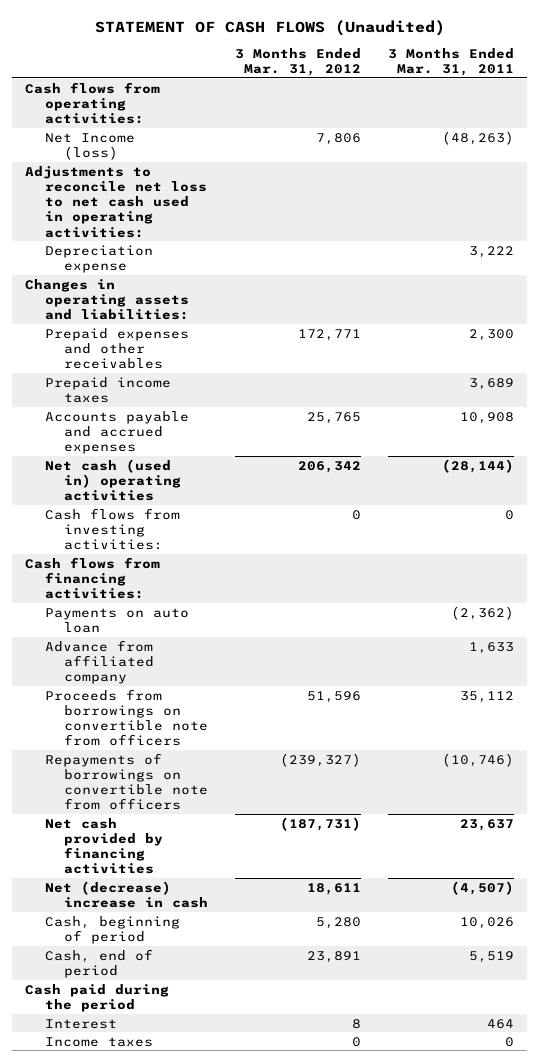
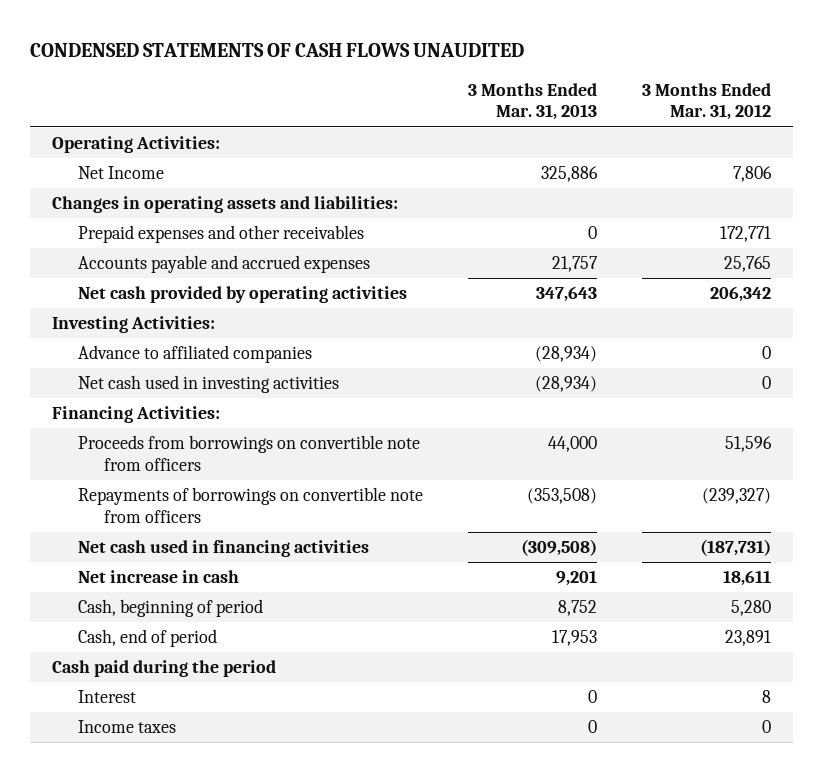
[94,19,445,36] STATEMENT OF CASH FLOWS (Unaudited) -> [30,43,525,58] CONDENSED STATEMENTS OF CASH FLOWS UNAUDITED
[387,47,514,76] 3 Months Ended Mar. 31, 2011 -> none
none -> [468,82,598,121] 3 Months Ended Mar. 31, 2013
[25,81,161,125] Cash flows from operating activities: -> none
[25,165,207,238] Adjustments to reconcile net loss to net cash used in operating activities: -> none
[44,244,153,273] Depreciation expense -> none
none -> [52,136,221,154] Operating Activities:
[44,132,135,160] Net Income (loss) -> [78,166,165,180] Net Income
[44,376,171,403] Prepaid income taxes -> none
[25,556,161,600] Cash flows from financing activities: -> none
[44,607,189,633] Payments on auto loan -> none
[44,639,154,685] Advance from affiliated company -> none
[44,458,181,502] Net cash (used in) operating activities -> [78,286,408,304] Net cash provided by operating activities
none -> [52,316,216,334] Investing Activities:
none -> [78,345,313,364] Advance to affiliated companies
[44,507,180,551] Cash flows from investing activities: -> [78,375,340,394] Net cash used in investing activities
none -> [52,406,221,424] Financing Activities:
[44,817,163,875] Net cash provided by financing activities -> [78,540,370,558] Net cash used in financing activities
[44,880,208,908] Net (decrease) increase in cash -> [78,570,240,584] Net increase in cash

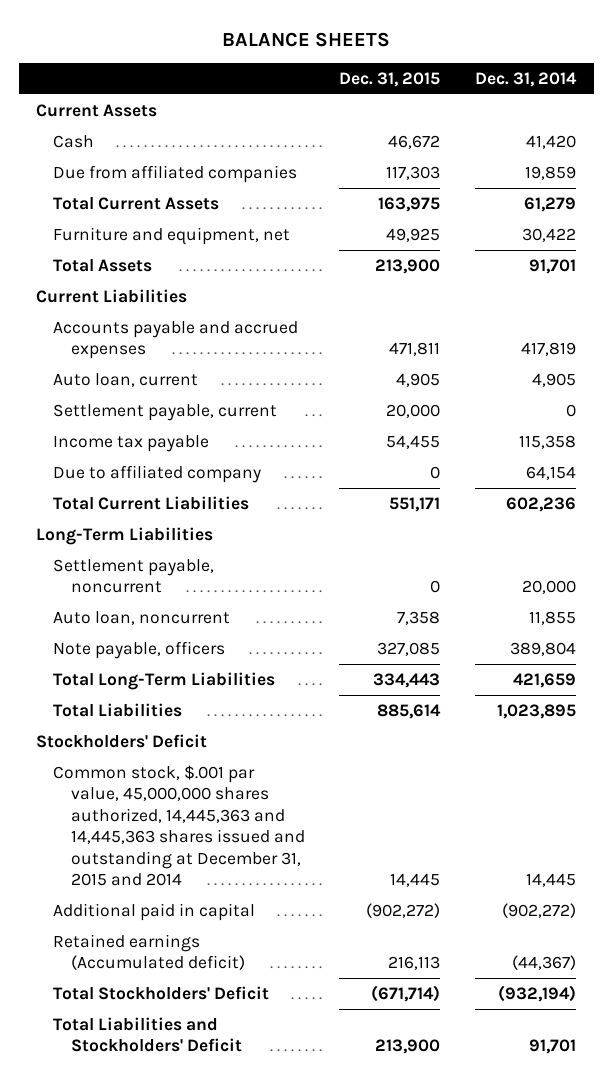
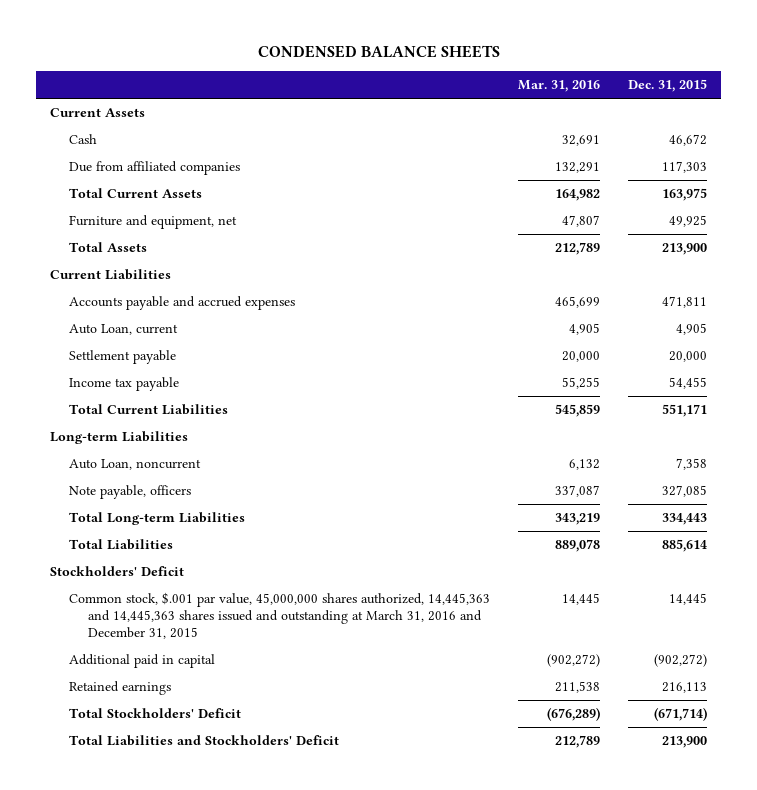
[222,31,391,47] BALANCE SHEETS -> [257,45,500,59] CONDENSED BALANCE SHEETS
[475,71,578,87] Dec. 31, 2014 -> none
none -> [518,80,601,93] Mar. 31, 2016
[53,372,199,387] Auto loan, current -> [69,323,179,335] Auto Loan, current
[53,403,278,421] Settlement payable, current -> [69,349,177,364] Settlement payable
[53,464,262,483] Due to affiliated company -> none
[53,558,215,594] Settlement payable, noncurrent -> none
[36,526,214,545] Long-Term Liabilities -> [50,430,189,444] Long-term Liabilities
[53,610,231,625] Auto loan, noncurrent -> [69,458,202,470] Auto Loan, noncurrent
[53,671,276,690] Total Long-Term Liabilities -> [69,511,246,525] Total Long-term Liabilities
[53,764,305,887] Common stock, $.001 par value, 45,000,000 shares authorized, 14,445,363 and 14,445,363 shares issued and outstanding at December 31, 2015 and 2014 -> [69,591,491,639] Common stock, $.001 par value, 45,000,000 shares authorized, 14,445,363 and 14,445,363 shares issued and outstanding at March 31, 2016 and December 31, 2015
[53,933,245,971] Retained earnings (Accumulated deficit) -> [69,680,172,695] Retained earnings

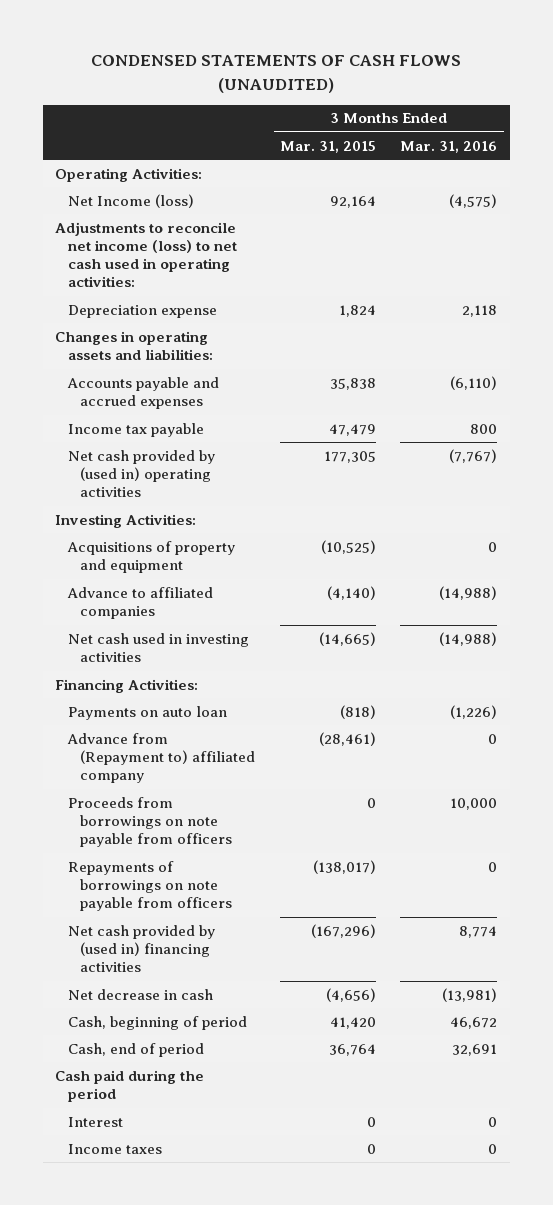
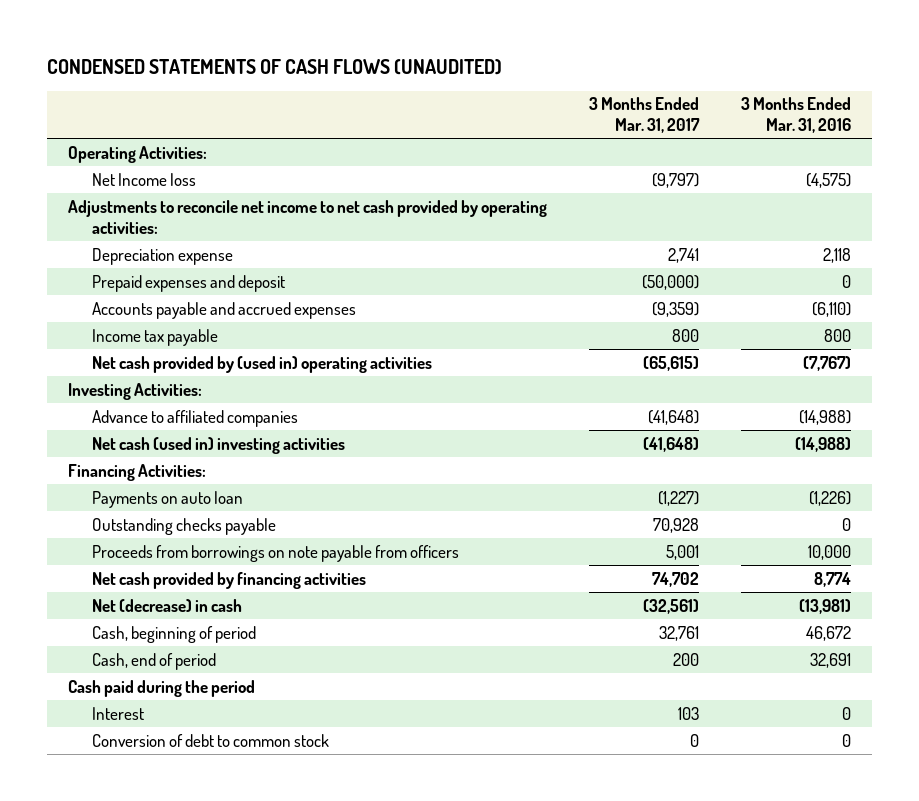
[279,140,376,153] Mar. 31, 2015 -> none
none -> [588,97,700,134] 3 Months Ended Mar. 31, 2017
[67,193,194,208] Net Income (loss) -> [92,172,197,186] Net Income loss
[55,221,237,288] Adjustments to reconcile net income (loss) to net cash used in operating activities: -> [68,199,548,234] Adjustments to reconcile net income to net cash provided by operating activities:
[55,330,213,361] Changes in operating assets and liabilities: -> none
none -> [92,274,286,292] Prepaid expenses and deposit
[66,540,235,574] Acquisitions of property and equipment -> none
[67,632,249,663] Net cash used in investing activities -> [92,436,346,454] Net cash (used in) investing activities
[66,732,256,784] Advance from (Repayment to) affiliated company -> none
none -> [92,517,277,535] Outstanding checks payable
[67,860,233,912] Repayments of borrowings on note payable from officers -> none
[67,924,215,973] Net cash provided by (used in) financing activities -> [92,571,367,589] Net cash provided by financing activities
[67,988,213,1000] Net decrease in cash -> [92,598,243,612] Net (decrease) in cash
[67,1143,162,1154] Income taxes -> none
none -> [92,733,330,747] Conversion of debt to common stock

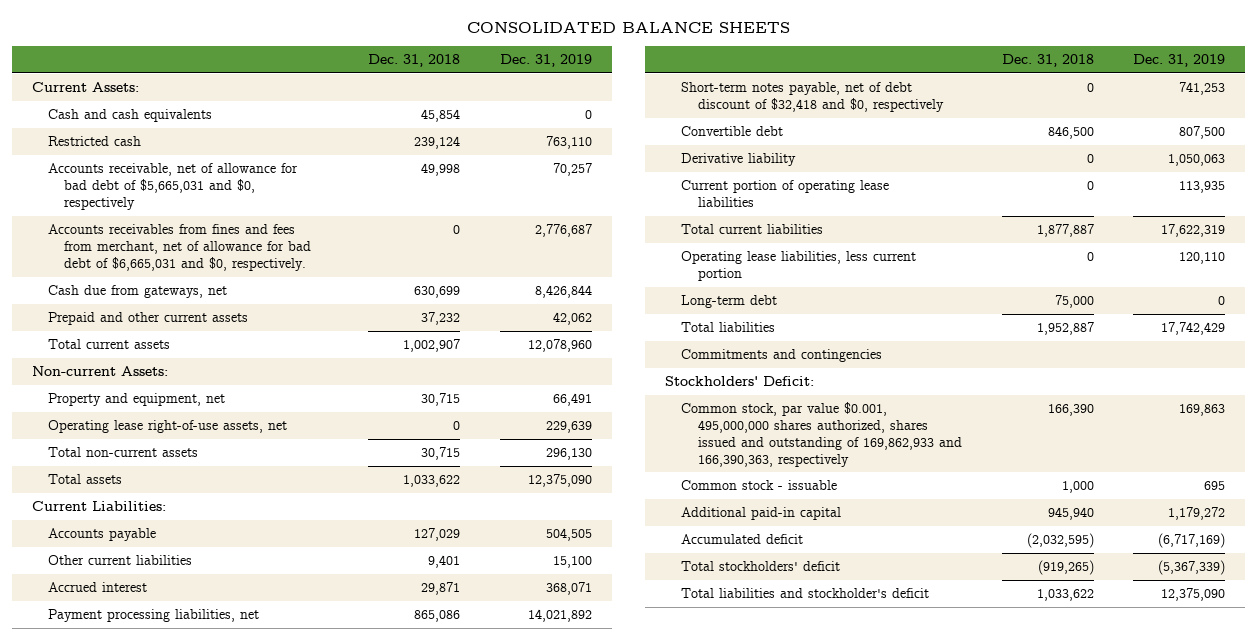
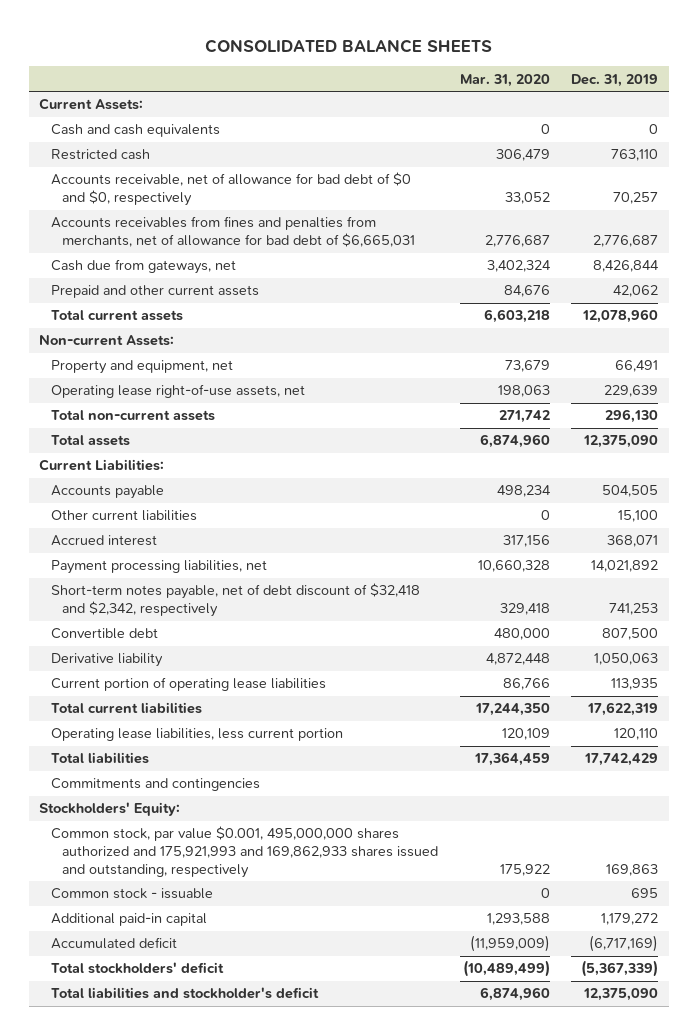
[368,53,461,67] Dec. 31, 2018 -> none
none -> [459,73,550,87] Mar. 31, 2020
[48,163,299,210] Accounts receivable, net of allowance for bad debt of $5,665,031 and $0, respectively -> [50,172,411,207] Accounts receivable, net of allowance for bad debt of $0 and $0, respectively
[48,224,312,271] Accounts receivables from fines and fees from merchant, net of allowance for bad debt of $6,665,031 and $0, respectively. -> [50,216,416,248] Accounts receivables from fines and penalties from merchants, net of allowance for bad debt of $6,665,031
[681,82,944,112] Short-term notes payable, net of debt discount of $32,418 and $0, respectively -> [50,583,420,618] Short-term notes payable, net of debt discount of $32,418 and $2,342, respectively
[681,295,778,309] Long-term debt -> none
[665,376,815,387] Stockholders' Deficit: -> [39,802,181,817] Stockholders' Equity:
[681,402,962,467] Common stock, par value $0.001, 495,000,000 shares authorized, shares issued and outstanding of 169,862,933 and 166,390,363, respectively -> [50,826,439,878] Common stock, par value $0.001, 495,000,000 shares authorized and 175,921,993 and 169,862,933 shares issued and outstanding, respectively

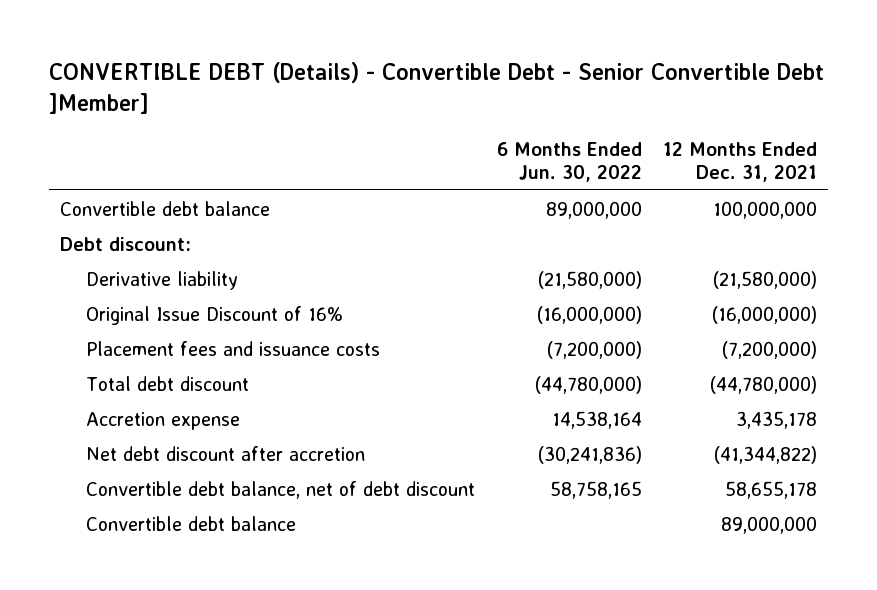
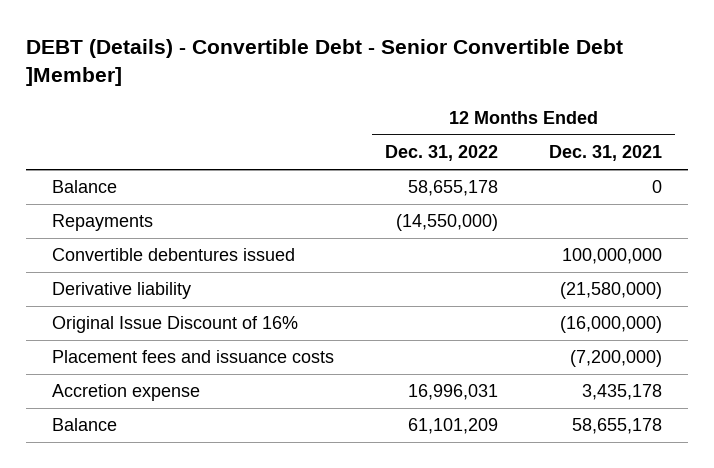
[48,62,824,115] CONVERTIBLE DEBT (Details) - Convertible Debt - Senior Convertible Debt ]Member] -> [25,39,623,87] DEBT (Details) - Convertible Debt - Senior Convertible Debt ]Member]
[496,141,642,183] 6 Months Ended Jun. 30, 2022 -> none
none -> [384,145,498,162] Dec. 31, 2022
[59,236,191,251] Debt discount: -> none
[59,200,270,216] Convertible debt balance -> [51,180,117,194] Balance
[713,200,818,219] 100,000,000 -> [652,180,663,194] 0
none -> [51,214,153,232] Repayments
none -> [51,248,295,262] Convertible debentures issued
[86,375,250,391] Total debt discount -> none
[86,445,366,461] Net debt discount after accretion -> none
[86,480,476,499] Convertible debt balance, net of debt discount -> none
[86,515,297,531] Convertible debt balance -> [51,418,117,432] Balance
[721,515,818,534] 89,000,000 -> [572,418,663,435] 58,655,178

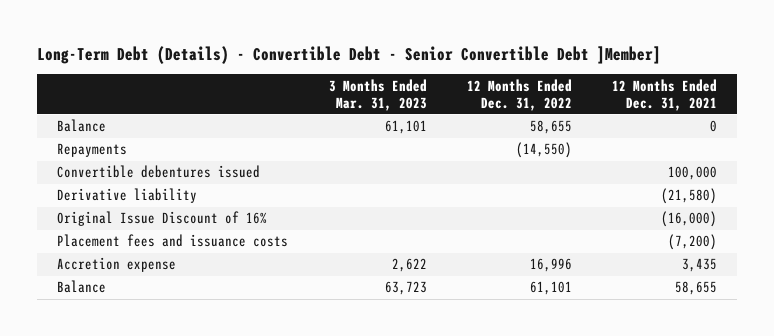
[25,39,623,87] DEBT (Details) - Convertible Debt - Senior Convertible Debt ]Member] -> [37,45,662,64] Long-Term Debt (Details) - Convertible Debt - Senior Convertible Debt ]Member]
none -> [328,78,427,111] 3 Months Ended Mar. 31, 2023
[407,180,498,197] 58,655,178 -> [529,120,572,135] 58,655
[395,214,498,232] (14,550,000) -> [515,142,572,159] (14,550)
[562,248,663,265] 100,000,000 -> [668,166,718,181] 100,000
[560,282,663,300] (21,580,000) -> [661,188,718,205] (21,580)
[560,316,663,334] (16,000,000) -> [661,211,718,228] (16,000)
[570,350,663,368] (7,200,000) -> [668,234,718,251] (7,200)
[407,384,498,401] 16,996,031 -> [529,258,572,273] 16,996
[582,384,663,401] 3,435,178 -> [682,258,718,273] 3,435
[407,418,498,435] 61,101,209 -> [529,281,572,296] 61,101
[572,418,663,435] 58,655,178 -> [675,281,718,296] 58,655

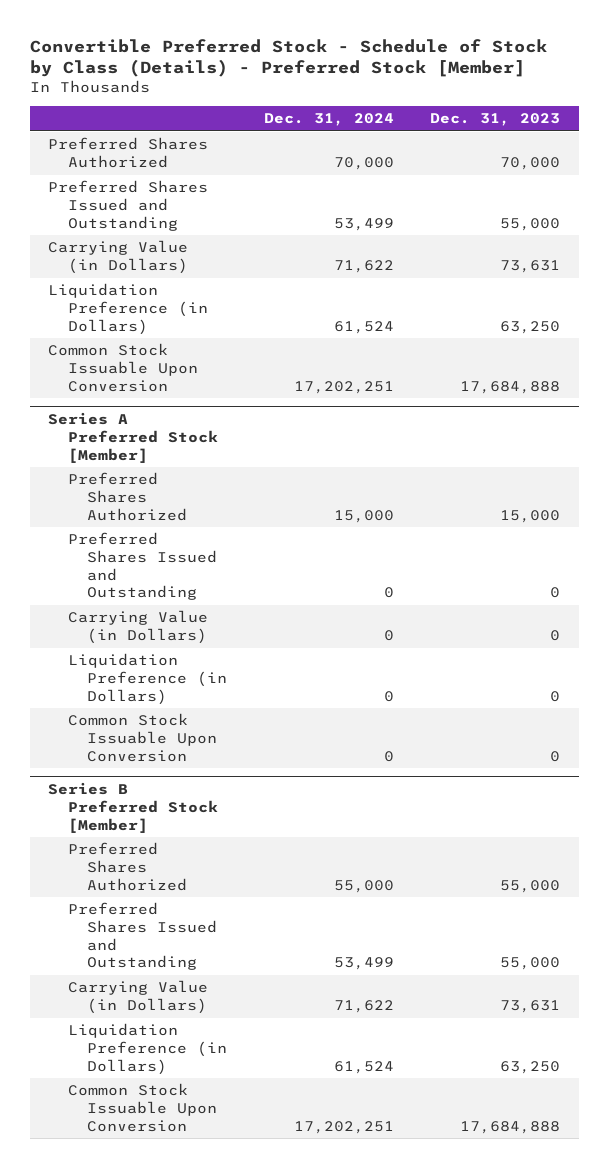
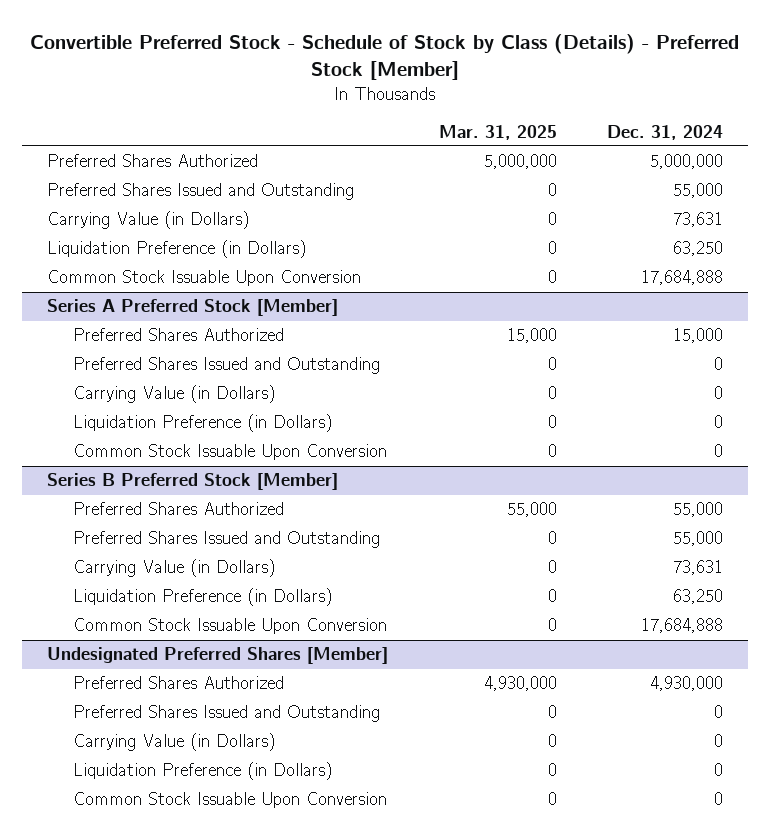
[430,113,561,127] Dec. 31, 2023 -> none
none -> [438,124,557,140] Mar. 31, 2025
[333,157,394,171] 70,000 -> [650,154,724,170] 5,000,000
[333,217,394,231] 53,499 -> [673,183,724,199] 55,000
[333,260,394,274] 71,622 -> [673,212,724,228] 73,631
[333,320,394,334] 61,524 -> [673,241,724,257] 63,250
[293,380,394,394] 17,202,251 -> [641,270,724,286] 17,684,888
[333,957,394,971] 53,499 -> [673,531,724,547] 55,000
[333,1000,394,1014] 71,622 -> [673,560,724,576] 73,631
[333,1060,394,1074] 61,524 -> [673,589,724,605] 63,250
[293,1120,394,1134] 17,202,251 -> [641,618,724,634] 17,684,888
none -> [46,647,388,665] Undesignated Preferred Shares [Member]
none -> [72,676,284,690] Preferred Shares Authorized
none -> [72,705,380,723] Preferred Shares Issued and Outstanding
none -> [72,733,275,752] Carrying Value (in Dollars)
none -> [72,762,332,781] Liquidation Preference (in Dollars)
none -> [72,792,387,809] Common Stock Issuable Upon Conversion

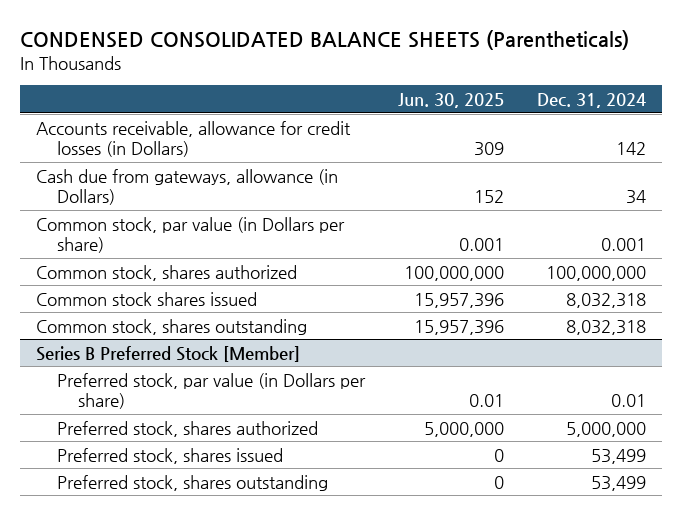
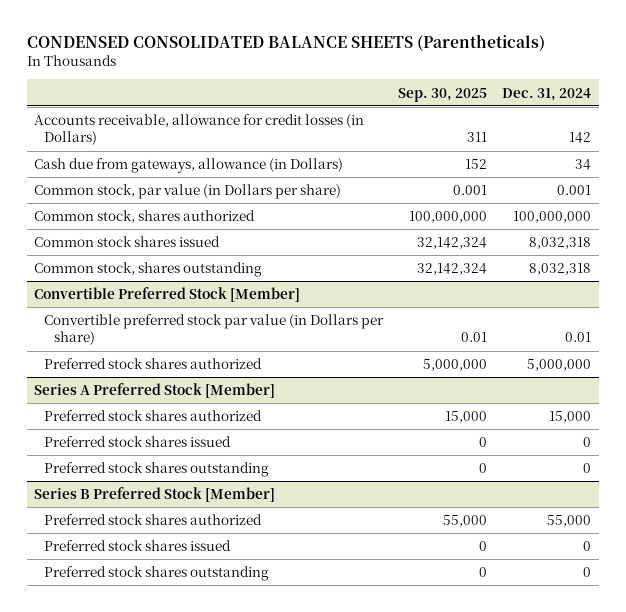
[398,93,505,109] Jun. 30, 2025 -> none
none -> [398,87,488,102] Sep. 30, 2025
none -> [34,287,301,303] Convertible Preferred Stock [Member]
none -> [44,314,385,346] Convertible preferred stock par value (in Dollars per share)
none -> [44,358,263,370] Preferred stock shares authorized
none -> [34,383,276,399] Series A Preferred Stock [Member]
none -> [44,410,263,422] Preferred stock shares authorized
none -> [44,436,232,448] Preferred stock shares issued
none -> [44,462,270,478] Preferred stock shares outstanding
[57,372,367,409] Preferred stock, par value (in Dollars per share) -> none
[57,420,319,437] Preferred stock, shares authorized -> [44,514,263,526] Preferred stock shares authorized
[565,421,646,437] 5,000,000 -> [547,515,592,528] 55,000
[57,447,284,464] Preferred stock, shares issued -> [44,540,232,552] Preferred stock shares issued
[590,448,646,464] 53,499 -> [583,541,592,552] 0
[57,474,329,491] Preferred stock, shares outstanding -> [44,566,270,582] Preferred stock shares outstanding
[590,475,646,491] 53,499 -> [583,567,592,578] 0

